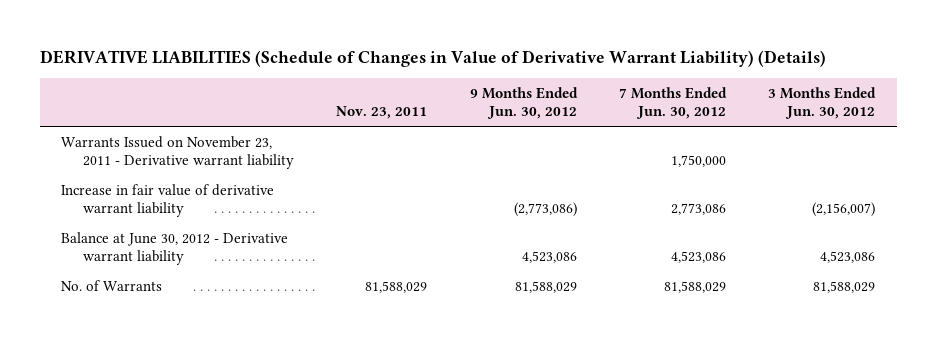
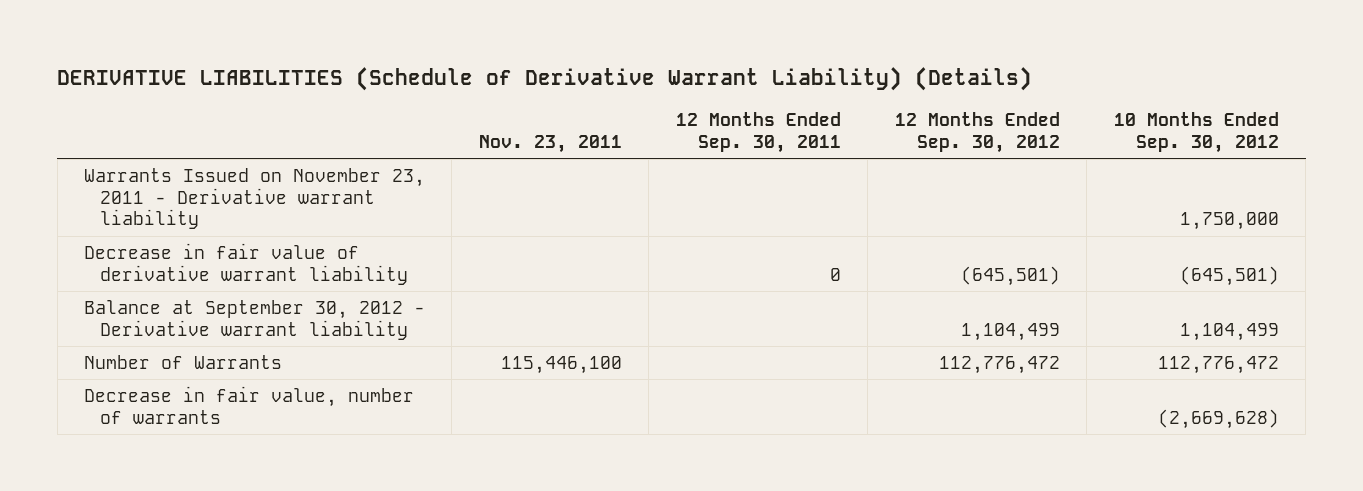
[39,50,826,68] DERIVATIVE LIABILITIES (Schedule of Changes in Value of Derivative Warrant Liability) (Details) -> [57,67,1033,92] DERIVATIVE LIABILITIES (Schedule of Derivative Warrant Liability) (Details)
[469,86,578,120] 9 Months Ended Jun. 30, 2012 -> none
[618,86,727,120] 7 Months Ended Jun. 30, 2012 -> none
[768,86,877,120] 3 Months Ended Jun. 30, 2012 -> none
none -> [675,112,841,154] 12 Months Ended Sep. 30, 2011
none -> [894,112,1060,154] 12 Months Ended Sep. 30, 2012
none -> [1113,112,1279,154] 10 Months Ended Sep. 30, 2012
[60,183,274,217] Increase in fair value of derivative warrant liability -> [83,242,409,285] Decrease in fair value of derivative warrant liability
[60,231,288,265] Balance at June 30, 2012 - Derivative warrant liability -> [83,299,425,340] Balance at September 30, 2012 - Derivative warrant liability
[60,279,162,291] No. of Warrants -> [83,354,282,369] Number of Warrants
[365,280,428,293] 81,588,029 -> [500,355,622,374] 115,446,100
none -> [83,385,414,424] Decrease in fair value, number of warrants

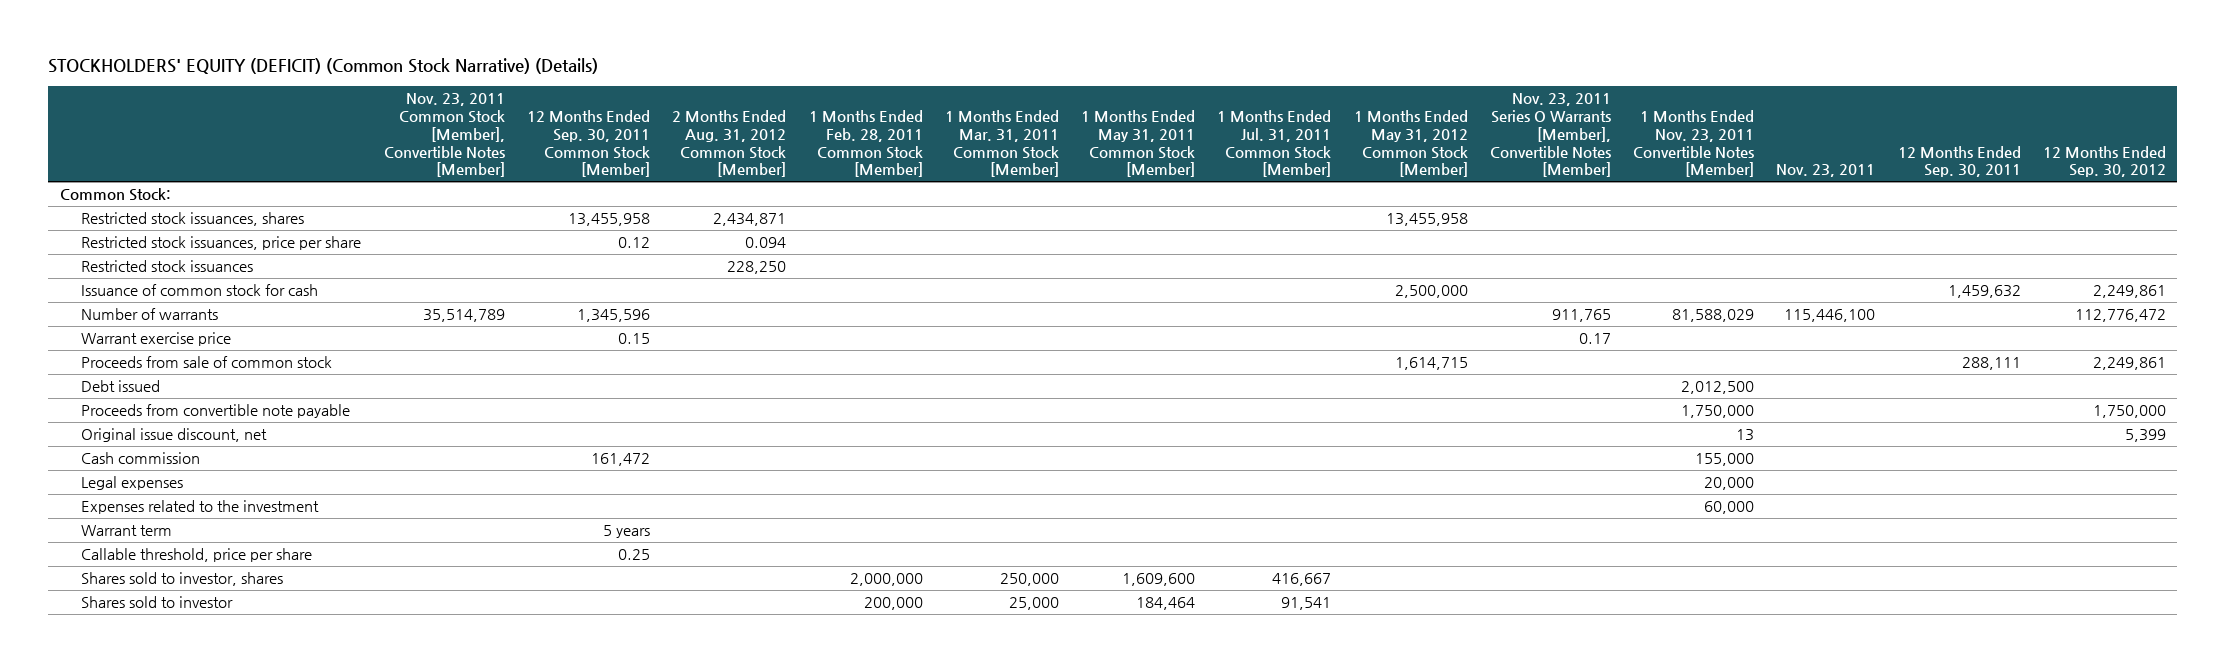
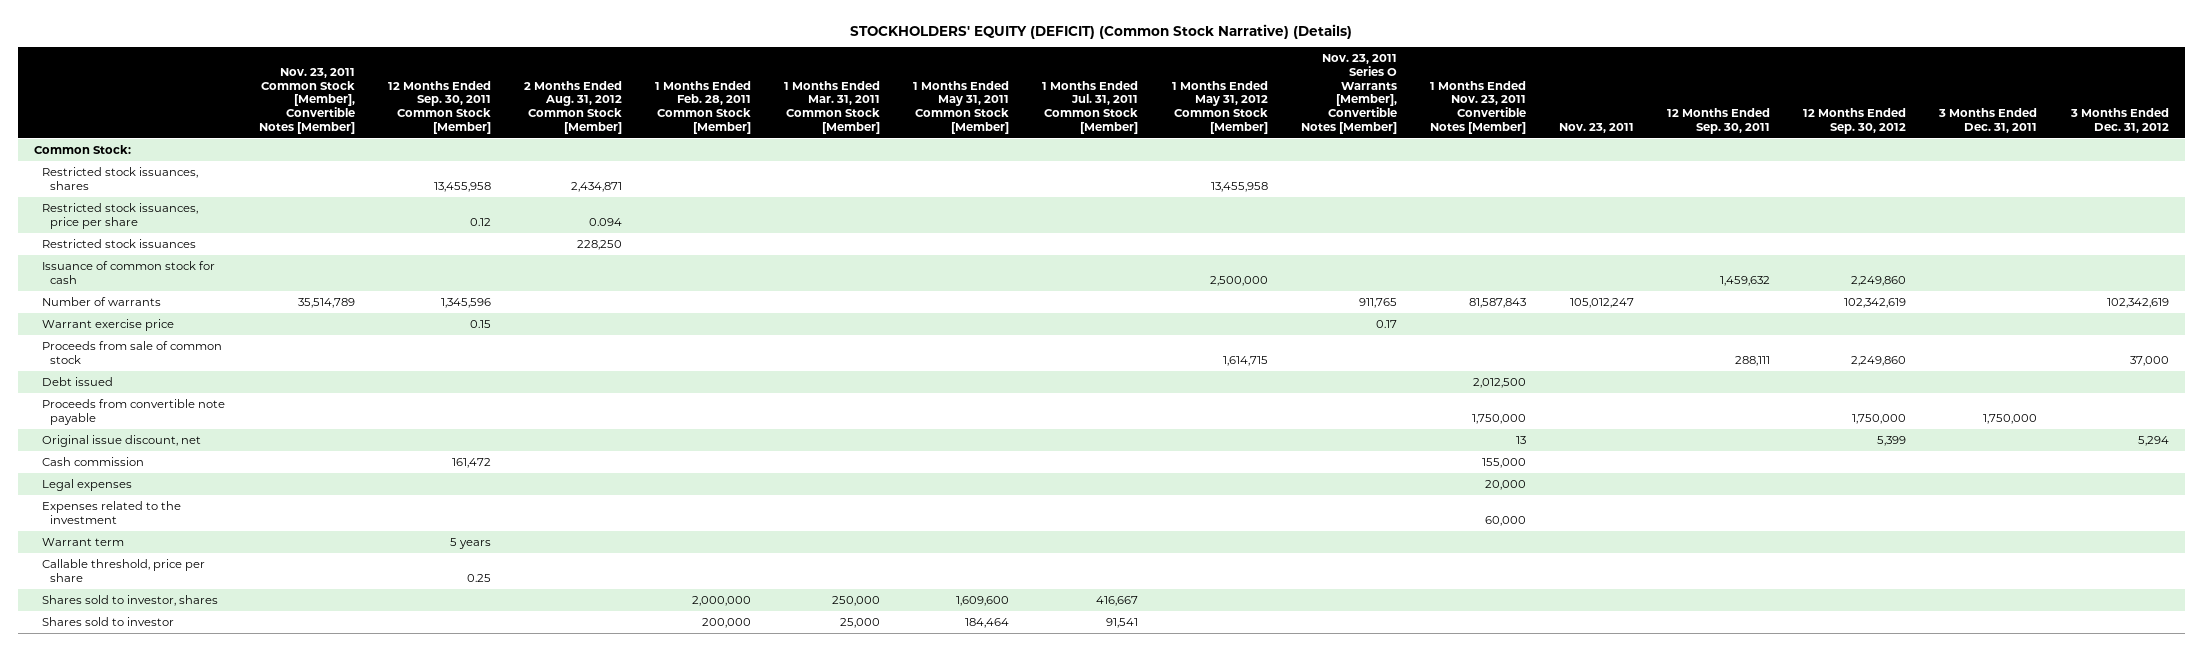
none -> [1938,107,2038,133] 3 Months Ended Dec. 31, 2011
none -> [2069,107,2169,133] 3 Months Ended Dec. 31, 2012
[2092,285,2166,299] 2,249,861 -> [1851,275,1907,286] 2,249,860
[1672,309,1755,323] 81,588,029 -> [1468,298,1526,309] 81,587,843
[1784,309,1876,323] 115,446,100 -> [1570,298,1635,309] 105,012,247
[2074,309,2166,323] 112,776,472 -> [1844,298,1907,309] 102,342,619
[2092,357,2166,371] 2,249,861 -> [1851,355,1907,366] 2,249,860

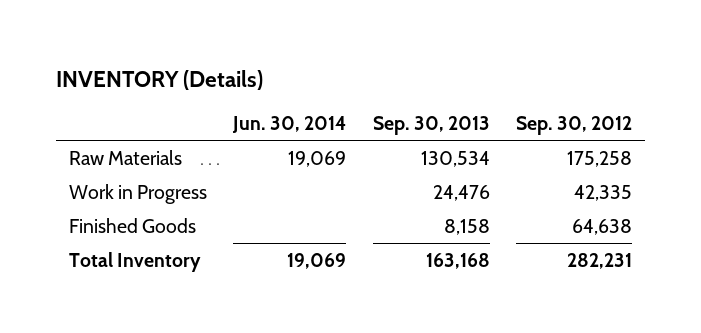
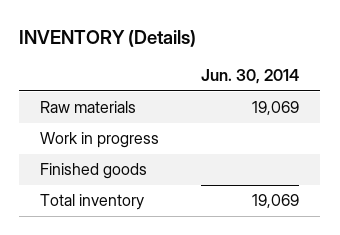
[372,116,490,136] Sep. 30, 2013 -> none
[516,116,633,136] Sep. 30, 2012 -> none
[69,149,183,165] Raw Materials -> [40,101,137,114] Raw materials
[69,183,208,204] Work in Progress -> [40,132,160,149] Work in progress
[69,217,197,233] Finished Goods -> [40,163,148,180] Finished goods
[69,251,202,272] Total Inventory -> [40,194,145,211] Total inventory

